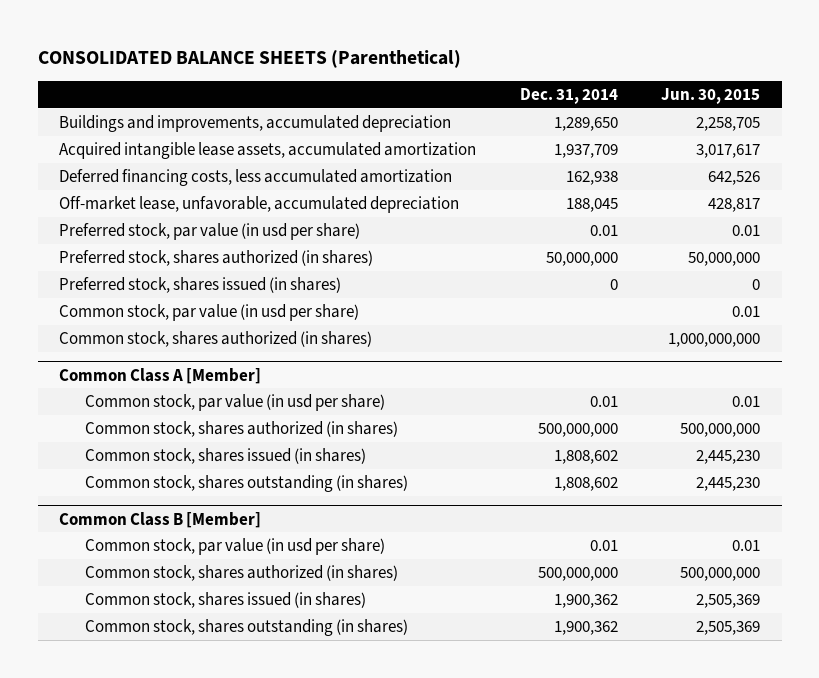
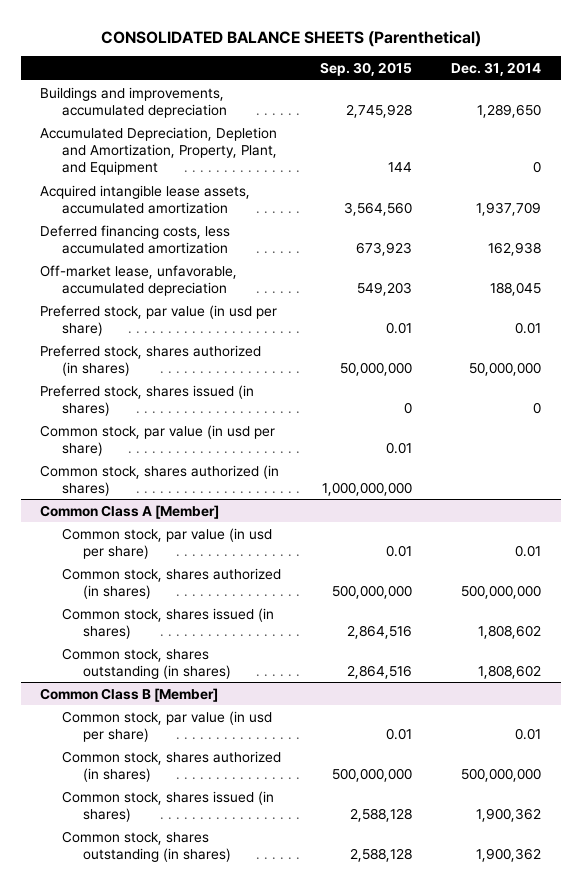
[660,87,760,104] Jun. 30, 2015 -> none
none -> [319,62,412,77] Sep. 30, 2015
none -> [40,126,278,175] Accumulated Depreciation, Depletion and Amortization, Property, Plant, and Equipment

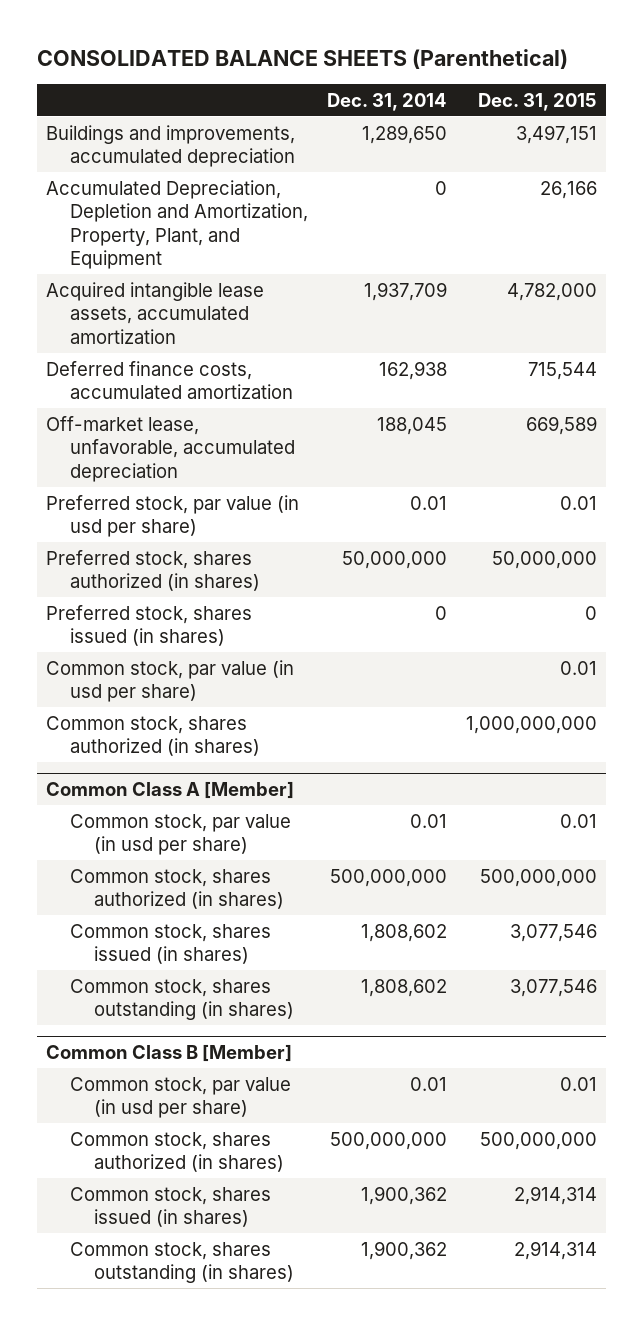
[319,62,412,77] Sep. 30, 2015 -> none
none -> [477,92,597,111] Dec. 31, 2015
[40,224,231,254] Deferred financing costs, less accumulated amortization -> [46,360,293,400] Deferred finance costs, accumulated amortization

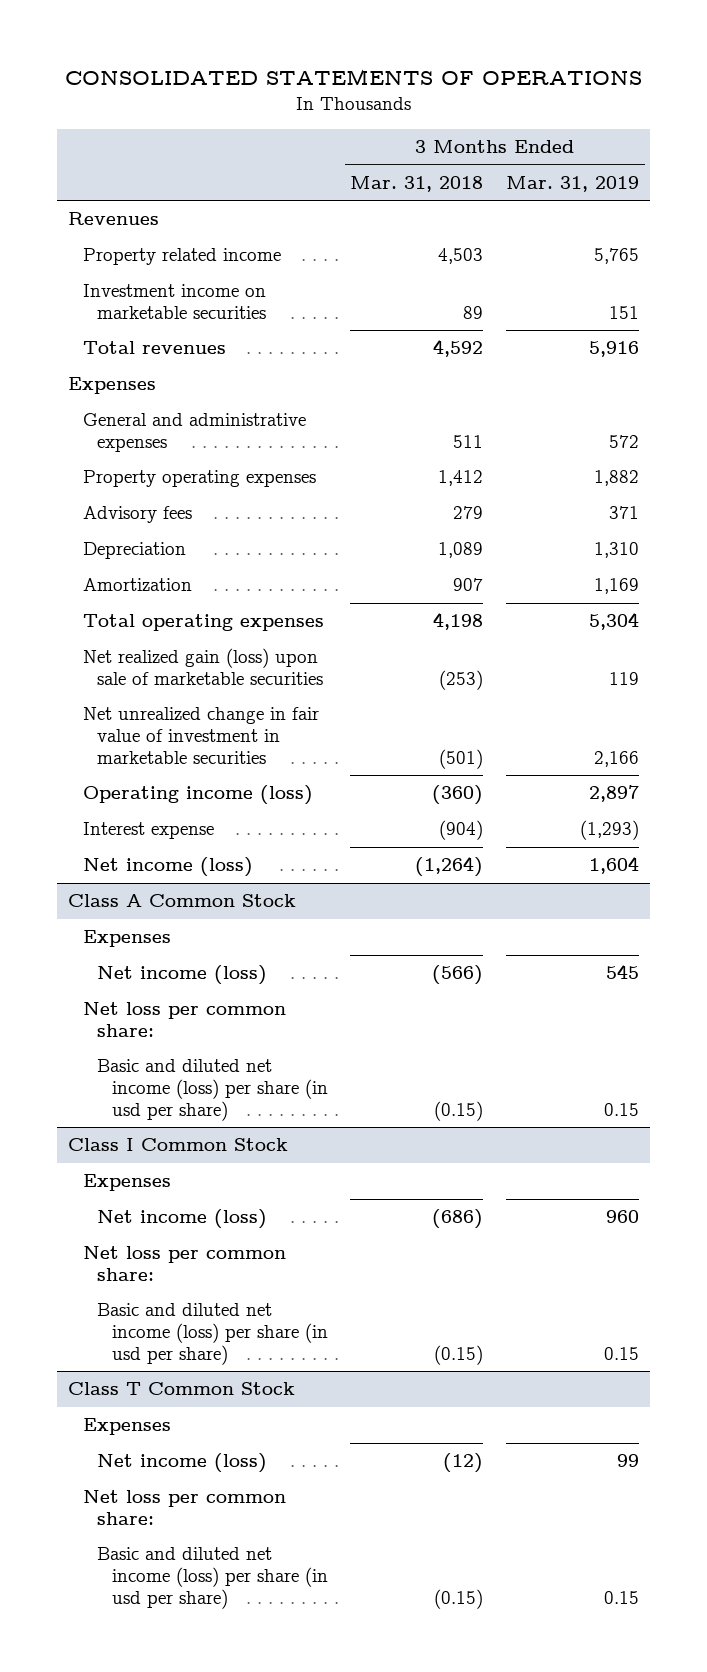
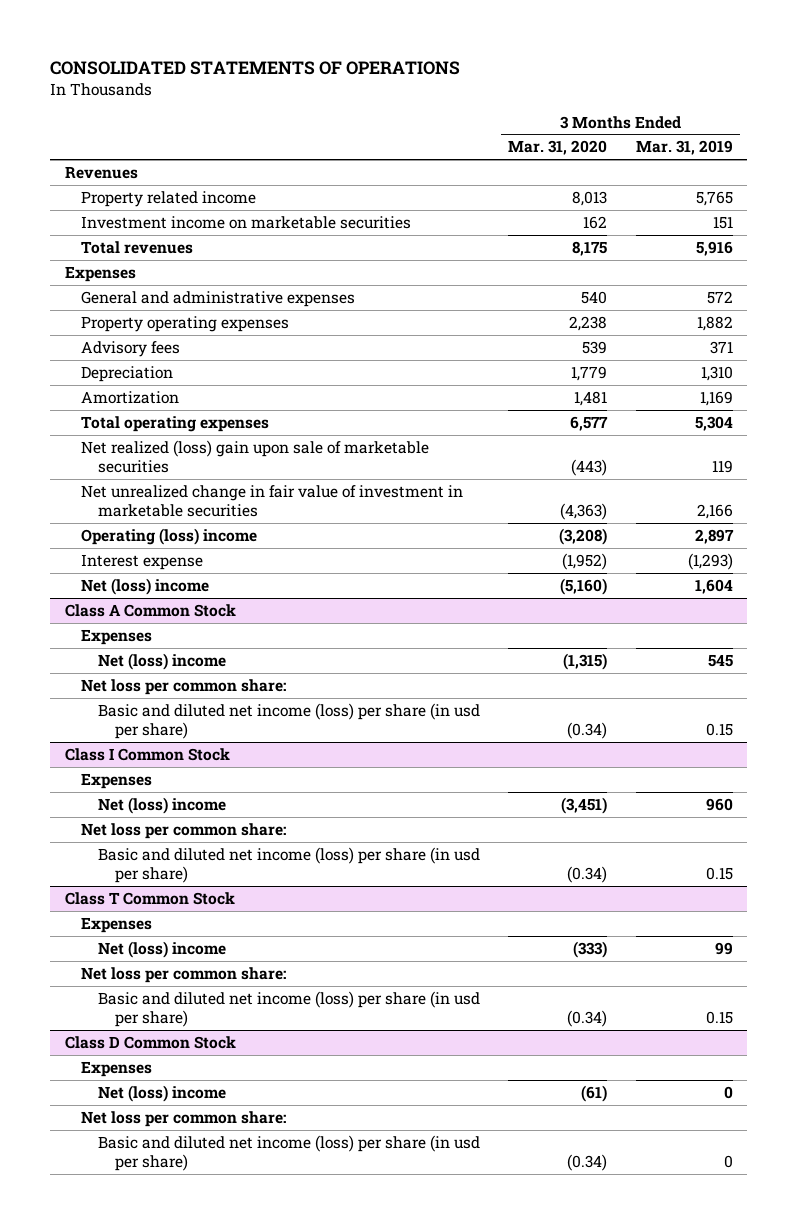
[350,175,484,192] Mar. 31, 2018 -> none
none -> [508,140,608,156] Mar. 31, 2020
[82,648,324,685] Net realized gain (loss) upon sale of marketable securities -> [81,439,430,474] Net realized (loss) gain upon sale of marketable securities
[82,785,313,806] Operating income (loss) -> [81,527,258,545] Operating (loss) income
[82,857,253,878] Net income (loss) -> [81,577,210,595] Net (loss) income
[97,965,268,986] Net income (loss) -> [98,652,227,670] Net (loss) income
[97,1209,268,1230] Net income (loss) -> [98,796,227,814] Net (loss) income
[97,1453,268,1474] Net income (loss) -> [98,940,227,958] Net (loss) income
none -> [64,1035,236,1049] Class D Common Stock
none -> [81,1060,153,1077] Expenses
none -> [98,1084,227,1102] Net (loss) income
none -> [81,1110,287,1127] Net loss per common share:
none -> [98,1134,481,1172] Basic and diluted net income (loss) per share (in usd per share)

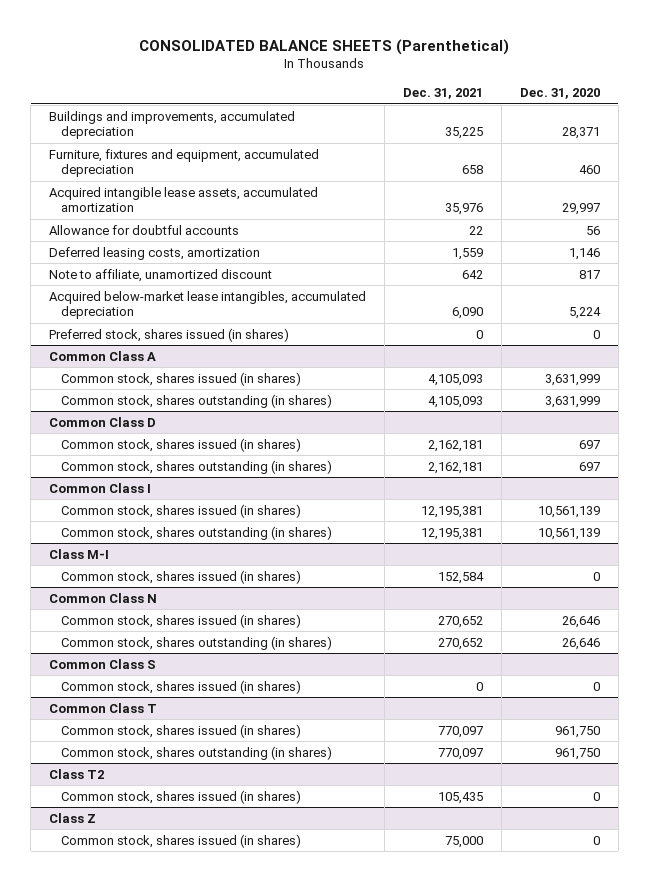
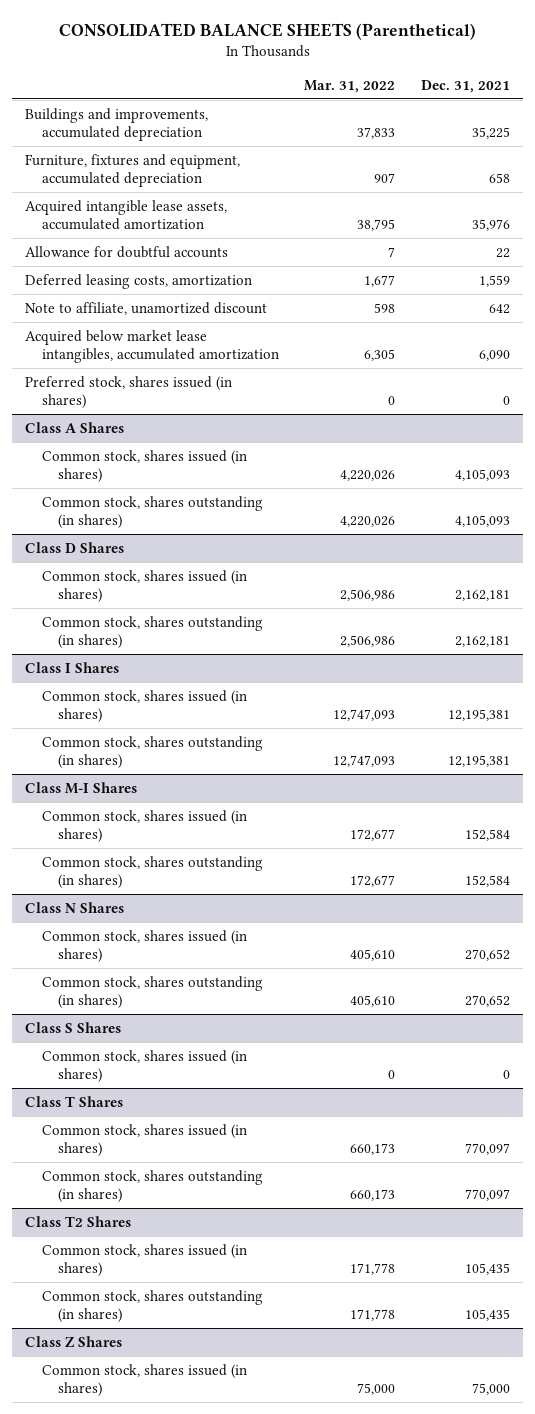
[519,88,600,100] Dec. 31, 2020 -> none
none -> [304,79,396,93] Mar. 31, 2022
[49,290,367,320] Acquired below-market lease intangibles, accumulated depreciation -> [25,329,279,363] Acquired below market lease intangibles, accumulated amortization
[49,350,157,361] Common Class A -> [25,421,125,433] Class A Shares
[49,416,157,427] Common Class D -> [25,541,125,553] Class D Shares
[49,482,152,493] Common Class I -> [25,661,120,673] Class I Shares
[49,548,110,559] Class M-I -> [25,781,138,794] Class M-I Shares
none -> [41,855,263,889] Common stock, shares outstanding (in shares)
[49,592,158,603] Common Class N -> [25,901,125,913] Class N Shares
[49,658,157,669] Common Class S -> [25,1021,122,1033] Class S Shares
[49,702,158,713] Common Class T -> [25,1095,124,1107] Class T Shares
[49,768,105,779] Class T2 -> [25,1215,132,1227] Class T2 Shares
none -> [41,1289,263,1323] Common stock, shares outstanding (in shares)
[49,812,97,823] Class Z -> [25,1335,123,1347] Class Z Shares

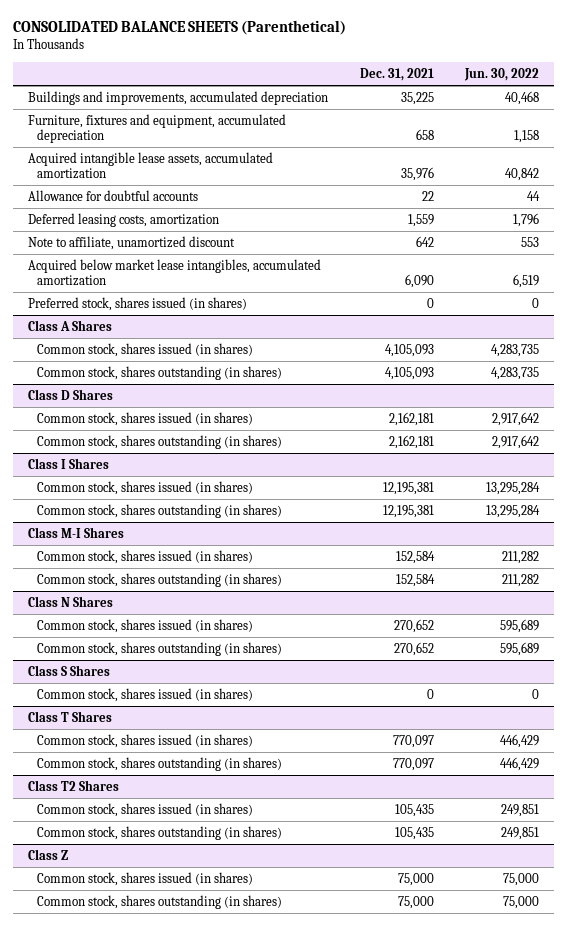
[304,79,396,93] Mar. 31, 2022 -> none
none -> [463,67,539,81] Jun. 30, 2022
[25,1335,123,1347] Class Z Shares -> [28,848,69,860] Class Z
none -> [37,894,283,909] Common stock, shares outstanding (in shares)

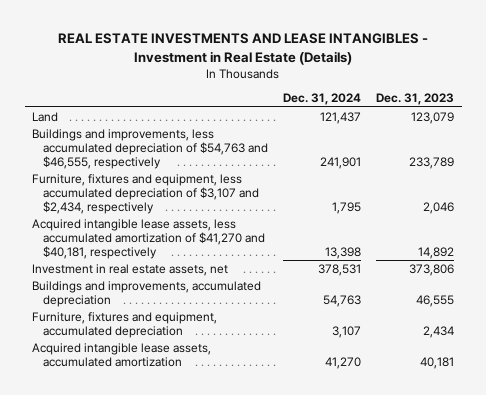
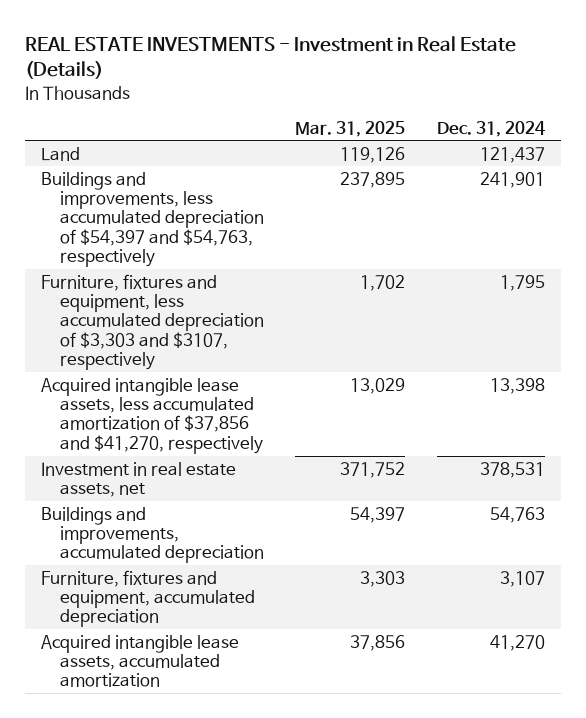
[58,33,429,65] REAL ESTATE INVESTMENTS AND LEASE INTANGIBLES - Investment in Real Estate (Details) -> [25,35,517,80] REAL ESTATE INVESTMENTS - Investment in Real Estate (Details)
[376,93,455,106] Dec. 31, 2023 -> none
none -> [295,120,406,137] Mar. 31, 2025
[32,128,269,169] Buildings and improvements, less accumulated depreciation of $54,763 and $46,555, respectively -> [41,171,264,268] Buildings and improvements, less accumulated depreciation of $54,397 and $54,763, respectively
[32,173,260,214] Furniture, fixtures and equipment, less accumulated depreciation of $3,107 and $2,434, respectively -> [41,273,264,371] Furniture, fixtures and equipment, less accumulated depreciation of $3,303 and $3107, respectively
[32,218,266,259] Acquired intangible lease assets, less accumulated amortization of $41,270 and $40,181, respectively -> [41,377,263,454] Acquired intangible lease assets, less accumulated amortization of $37,856 and $41,270, respectively

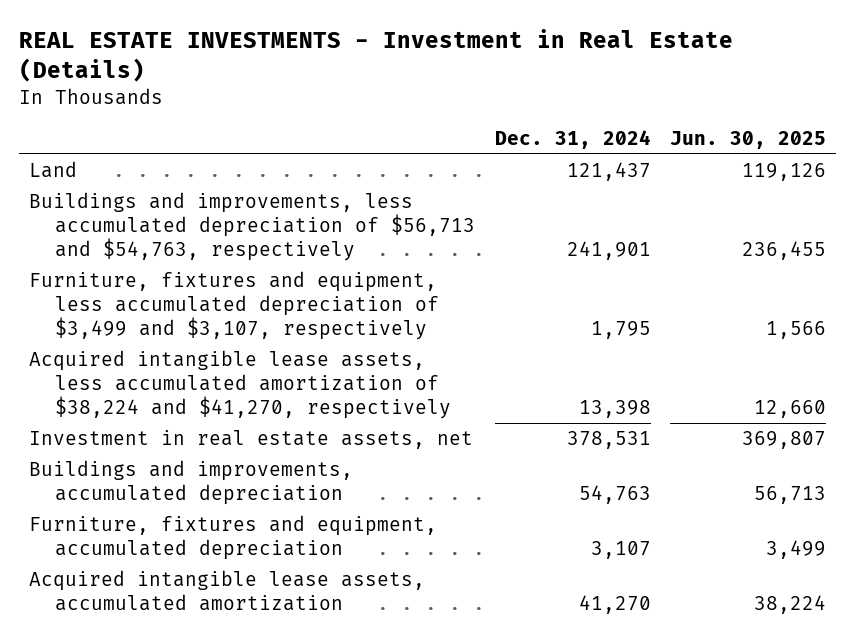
[295,120,406,137] Mar. 31, 2025 -> none
none -> [670,130,827,149] Jun. 30, 2025
[41,171,264,268] Buildings and improvements, less accumulated depreciation of $54,397 and $54,763, respectively -> [28,192,475,261] Buildings and improvements, less accumulated depreciation of $56,713 and $54,763, respectively
[41,273,264,371] Furniture, fixtures and equipment, less accumulated depreciation of $3,303 and $3107, respectively -> [28,271,439,340] Furniture, fixtures and equipment, less accumulated depreciation of $3,499 and $3,107, respectively
[41,377,263,454] Acquired intangible lease assets, less accumulated amortization of $37,856 and $41,270, respectively -> [28,350,451,419] Acquired intangible lease assets, less accumulated amortization of $38,224 and $41,270, respectively

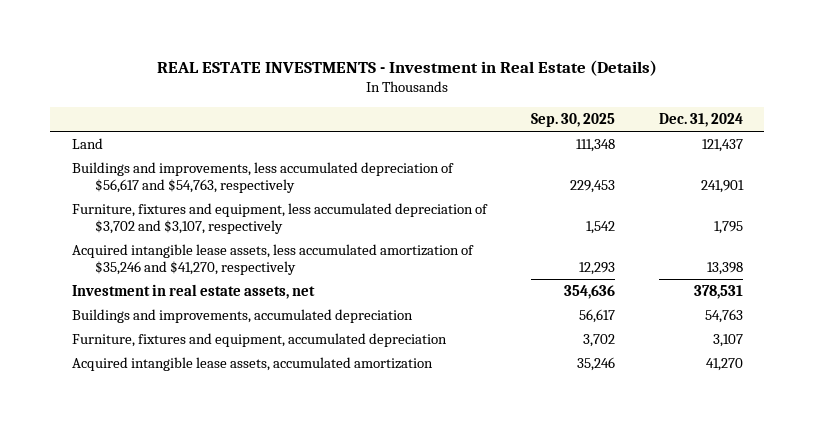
[670,130,827,149] Jun. 30, 2025 -> none
none -> [530,113,615,128] Sep. 30, 2025
[28,192,475,261] Buildings and improvements, less accumulated depreciation of $56,713 and $54,763, respectively -> [71,162,454,194] Buildings and improvements, less accumulated depreciation of $56,617 and $54,763, respectively
[28,271,439,340] Furniture, fixtures and equipment, less accumulated depreciation of $3,499 and $3,107, respectively -> [71,203,488,235] Furniture, fixtures and equipment, less accumulated depreciation of $3,702 and $3,107, respectively
[28,350,451,419] Acquired intangible lease assets, less accumulated amortization of $38,224 and $41,270, respectively -> [71,244,474,276] Acquired intangible lease assets, less accumulated amortization of $35,246 and $41,270, respectively

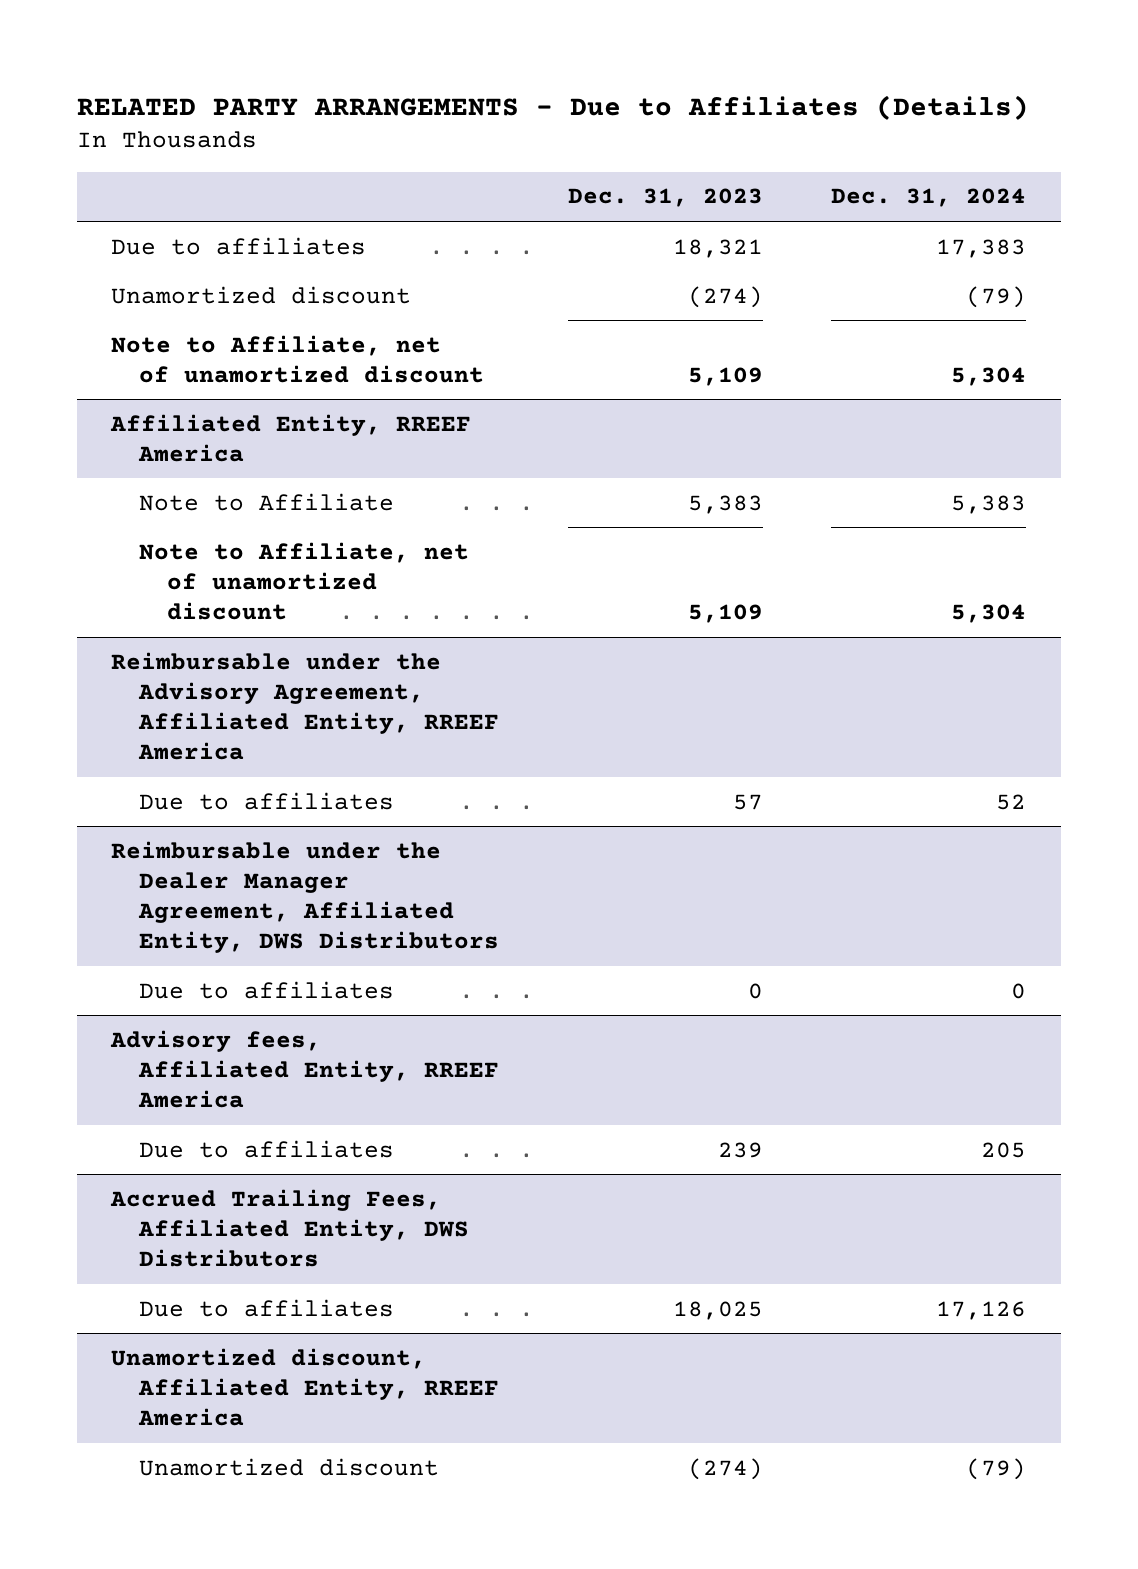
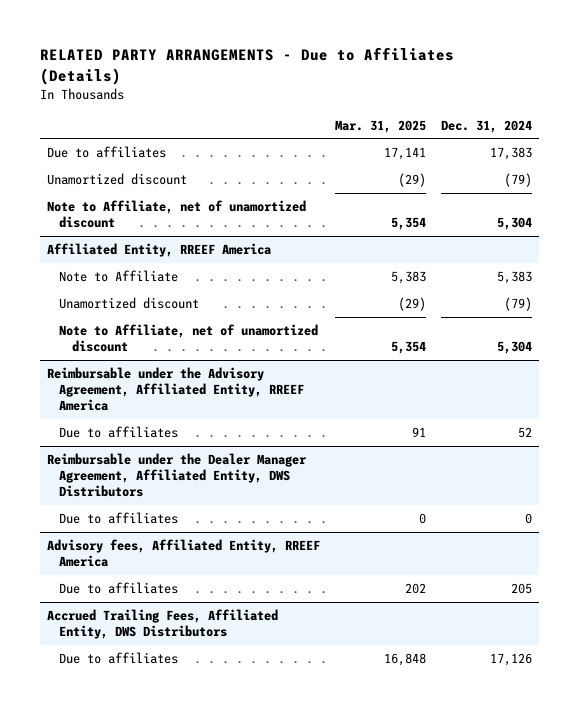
[567,188,763,208] Dec. 31, 2023 -> none
none -> [334,119,426,133] Mar. 31, 2025
none -> [59,296,200,309] Unamortized discount
[111,1347,500,1426] Unamortized discount, Affiliated Entity, RREEF America -> none
[139,1457,440,1476] Unamortized discount -> none

